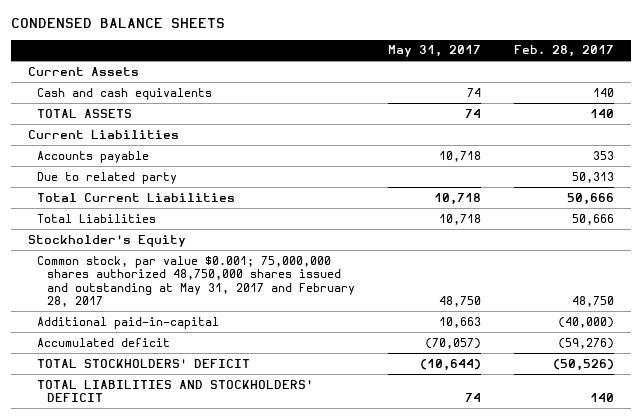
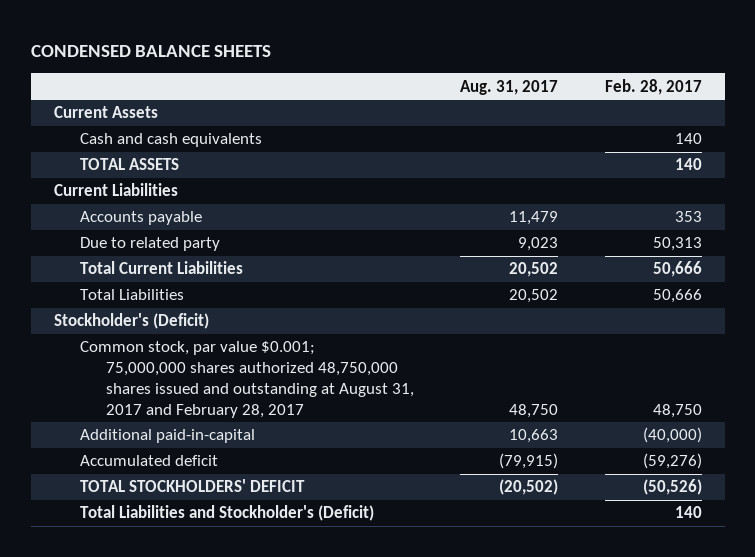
[387,45,481,58] May 31, 2017 -> none
none -> [460,79,559,95] Aug. 31, 2017
[27,234,186,247] Stockholder's Equity -> [53,313,209,330] Stockholder's (Deficit)
[37,255,355,308] Common stock, par value $0.001; 75,000,000 shares authorized 48,750,000 shares issued and outstanding at May 31, 2017 and February 28, 2017 -> [79,341,415,418] Common stock, par value $0.001; 75,000,000 shares authorized 48,750,000 shares issued and outstanding at August 31, 2017 and February 28, 2017
[37,379,314,403] TOTAL LIABILITIES AND STOCKHOLDERS' DEFICIT -> [79,505,374,522] Total Liabilities and Stockholder's (Deficit)

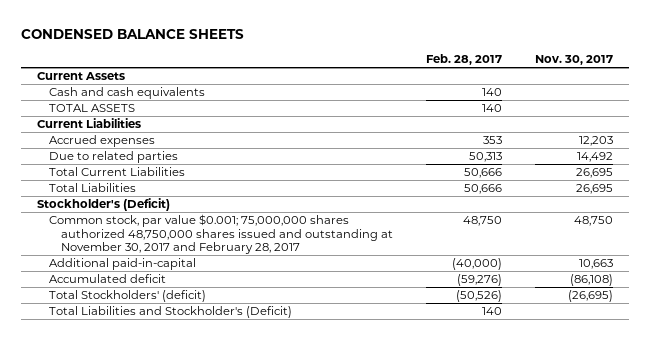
[460,79,559,95] Aug. 31, 2017 -> none
none -> [534,54,613,65] Nov. 30, 2017
[79,211,202,226] Accounts payable -> [49,135,156,148] Accrued expenses
[79,237,220,252] Due to related party -> [49,151,179,164] Due to related parties
[79,341,415,418] Common stock, par value $0.001; 75,000,000 shares authorized 48,750,000 shares issued and outstanding at August 31, 2017 and February 28, 2017 -> [49,214,394,255] Common stock, par value $0.001; 75,000,000 shares authorized 48,750,000 shares issued and outstanding at November 30, 2017 and February 28, 2017
[79,479,305,493] TOTAL STOCKHOLDERS' DEFICIT -> [49,290,207,303] Total Stockholders' (deficit)

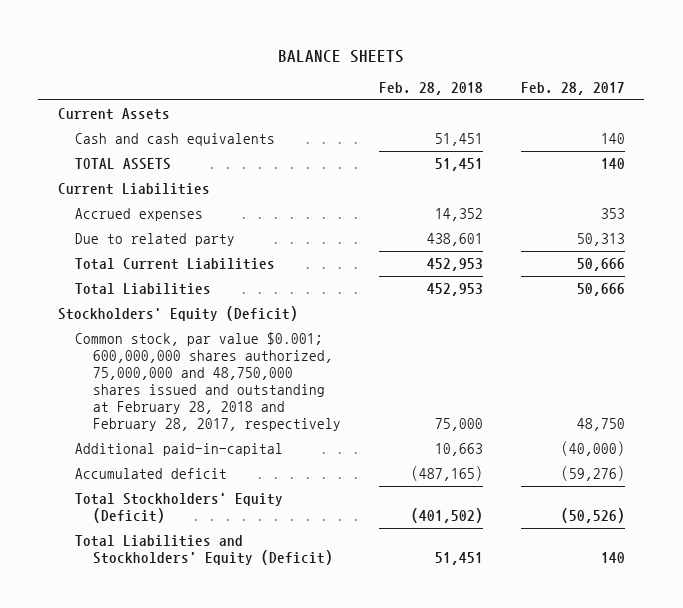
[20,28,244,39] CONDENSED BALANCE SHEETS -> [278,49,405,63] BALANCE SHEETS
[534,54,613,65] Nov. 30, 2017 -> none
none -> [378,81,483,95] Feb. 28, 2018
[49,151,179,164] Due to related parties -> [75,232,236,246] Due to related party
[37,198,171,212] Stockholder's (Deficit) -> [57,305,298,321] Stockholders' Equity (Deficit)
[49,214,394,255] Common stock, par value $0.001; 75,000,000 shares authorized 48,750,000 shares issued and outstanding at November 30, 2017 and February 28, 2017 -> [75,331,341,431] Common stock, par value $0.001; 600,000,000 shares authorized, 75,000,000 and 48,750,000 shares issued and outstanding at February 28, 2018 and February 28, 2017, respectively
[49,290,207,303] Total Stockholders' (deficit) -> [75,492,284,523] Total Stockholders' Equity (Deficit)
[49,306,293,319] Total Liabilities and Stockholder's (Deficit) -> [75,534,333,565] Total Liabilities and Stockholders' Equity (Deficit)

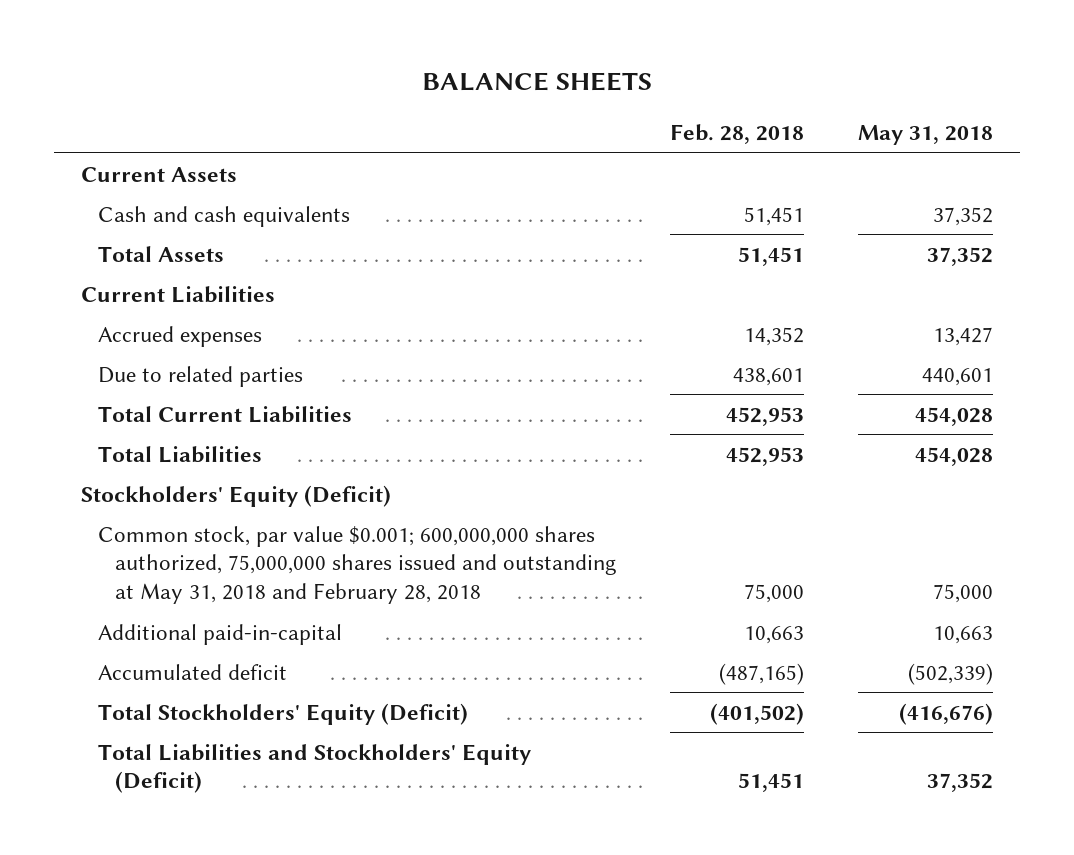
[521,81,626,95] Feb. 28, 2017 -> none
none -> [858,125,994,146] May 31, 2018
[75,157,172,170] TOTAL ASSETS -> [98,245,225,262] Total Assets
[75,232,236,246] Due to related party -> [98,365,304,387] Due to related parties
[75,331,341,431] Common stock, par value $0.001; 600,000,000 shares authorized, 75,000,000 and 48,750,000 shares issued and outstanding at February 28, 2018 and February 28, 2017, respectively -> [98,525,617,605] Common stock, par value $0.001; 600,000,000 shares authorized, 75,000,000 shares issued and outstanding at May 31, 2018 and February 28, 2018

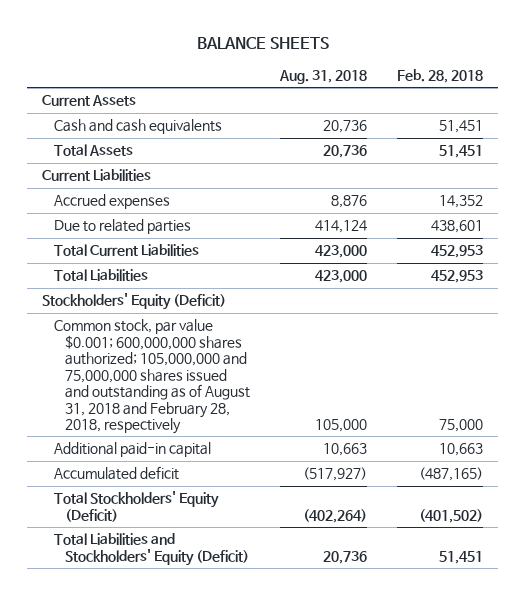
[858,125,994,146] May 31, 2018 -> none
none -> [278,69,367,84] Aug. 31, 2018
[98,525,617,605] Common stock, par value $0.001; 600,000,000 shares authorized, 75,000,000 shares issued and outstanding at May 31, 2018 and February 28, 2018 -> [53,319,250,435] Common stock, par value $0.001; 600,000,000 shares authorized; 105,000,000 and 75,000,000 shares issued and outstanding as of August 31, 2018 and February 28, 2018, respectively
[98,623,343,645] Additional paid-in-capital -> [53,442,211,458] Additional paid-in capital

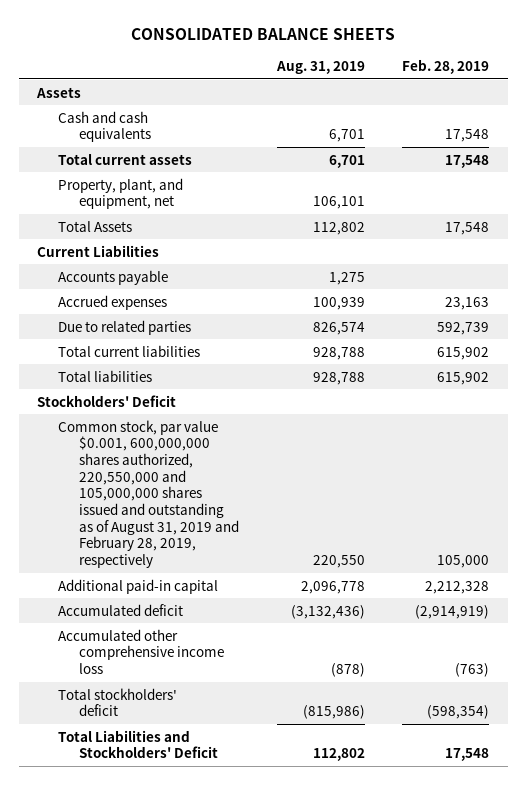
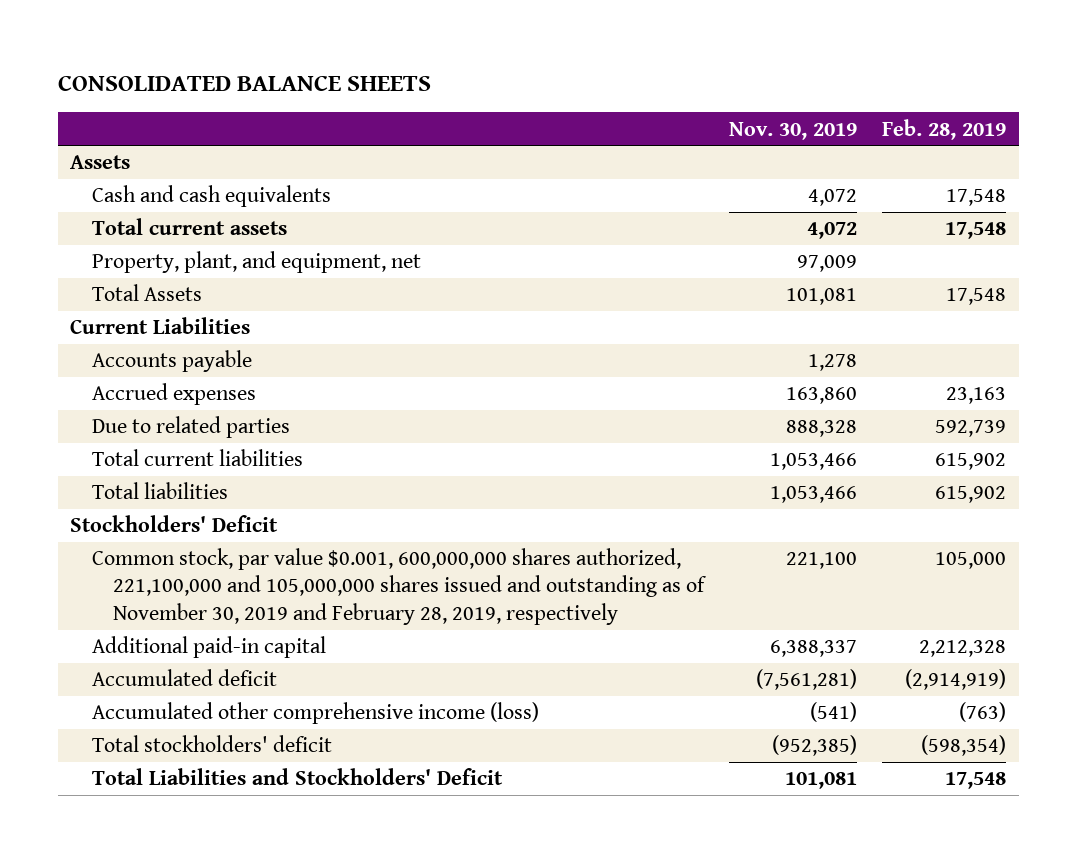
[275,61,365,75] Aug. 31, 2019 -> none
none -> [729,121,858,140] Nov. 30, 2019
[58,419,240,568] Common stock, par value $0.001, 600,000,000 shares authorized, 220,550,000 and 105,000,000 shares issued and outstanding as of August 31, 2019 and February 28, 2019, respectively -> [91,548,708,625] Common stock, par value $0.001, 600,000,000 shares authorized, 221,100,000 and 105,000,000 shares issued and outstanding as of November 30, 2019 and February 28, 2019, respectively
[58,628,225,674] Accumulated other comprehensive income loss -> [91,702,539,725] Accumulated other comprehensive income (loss)

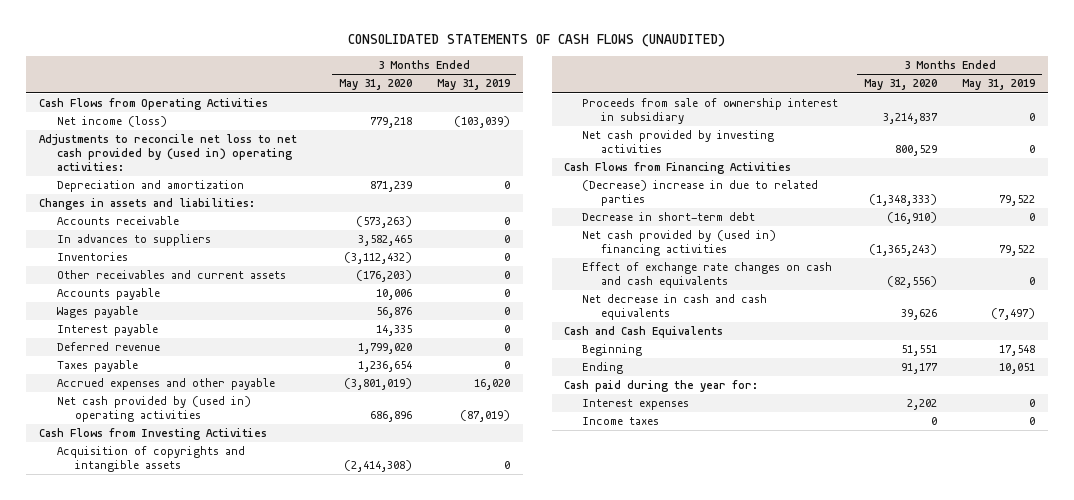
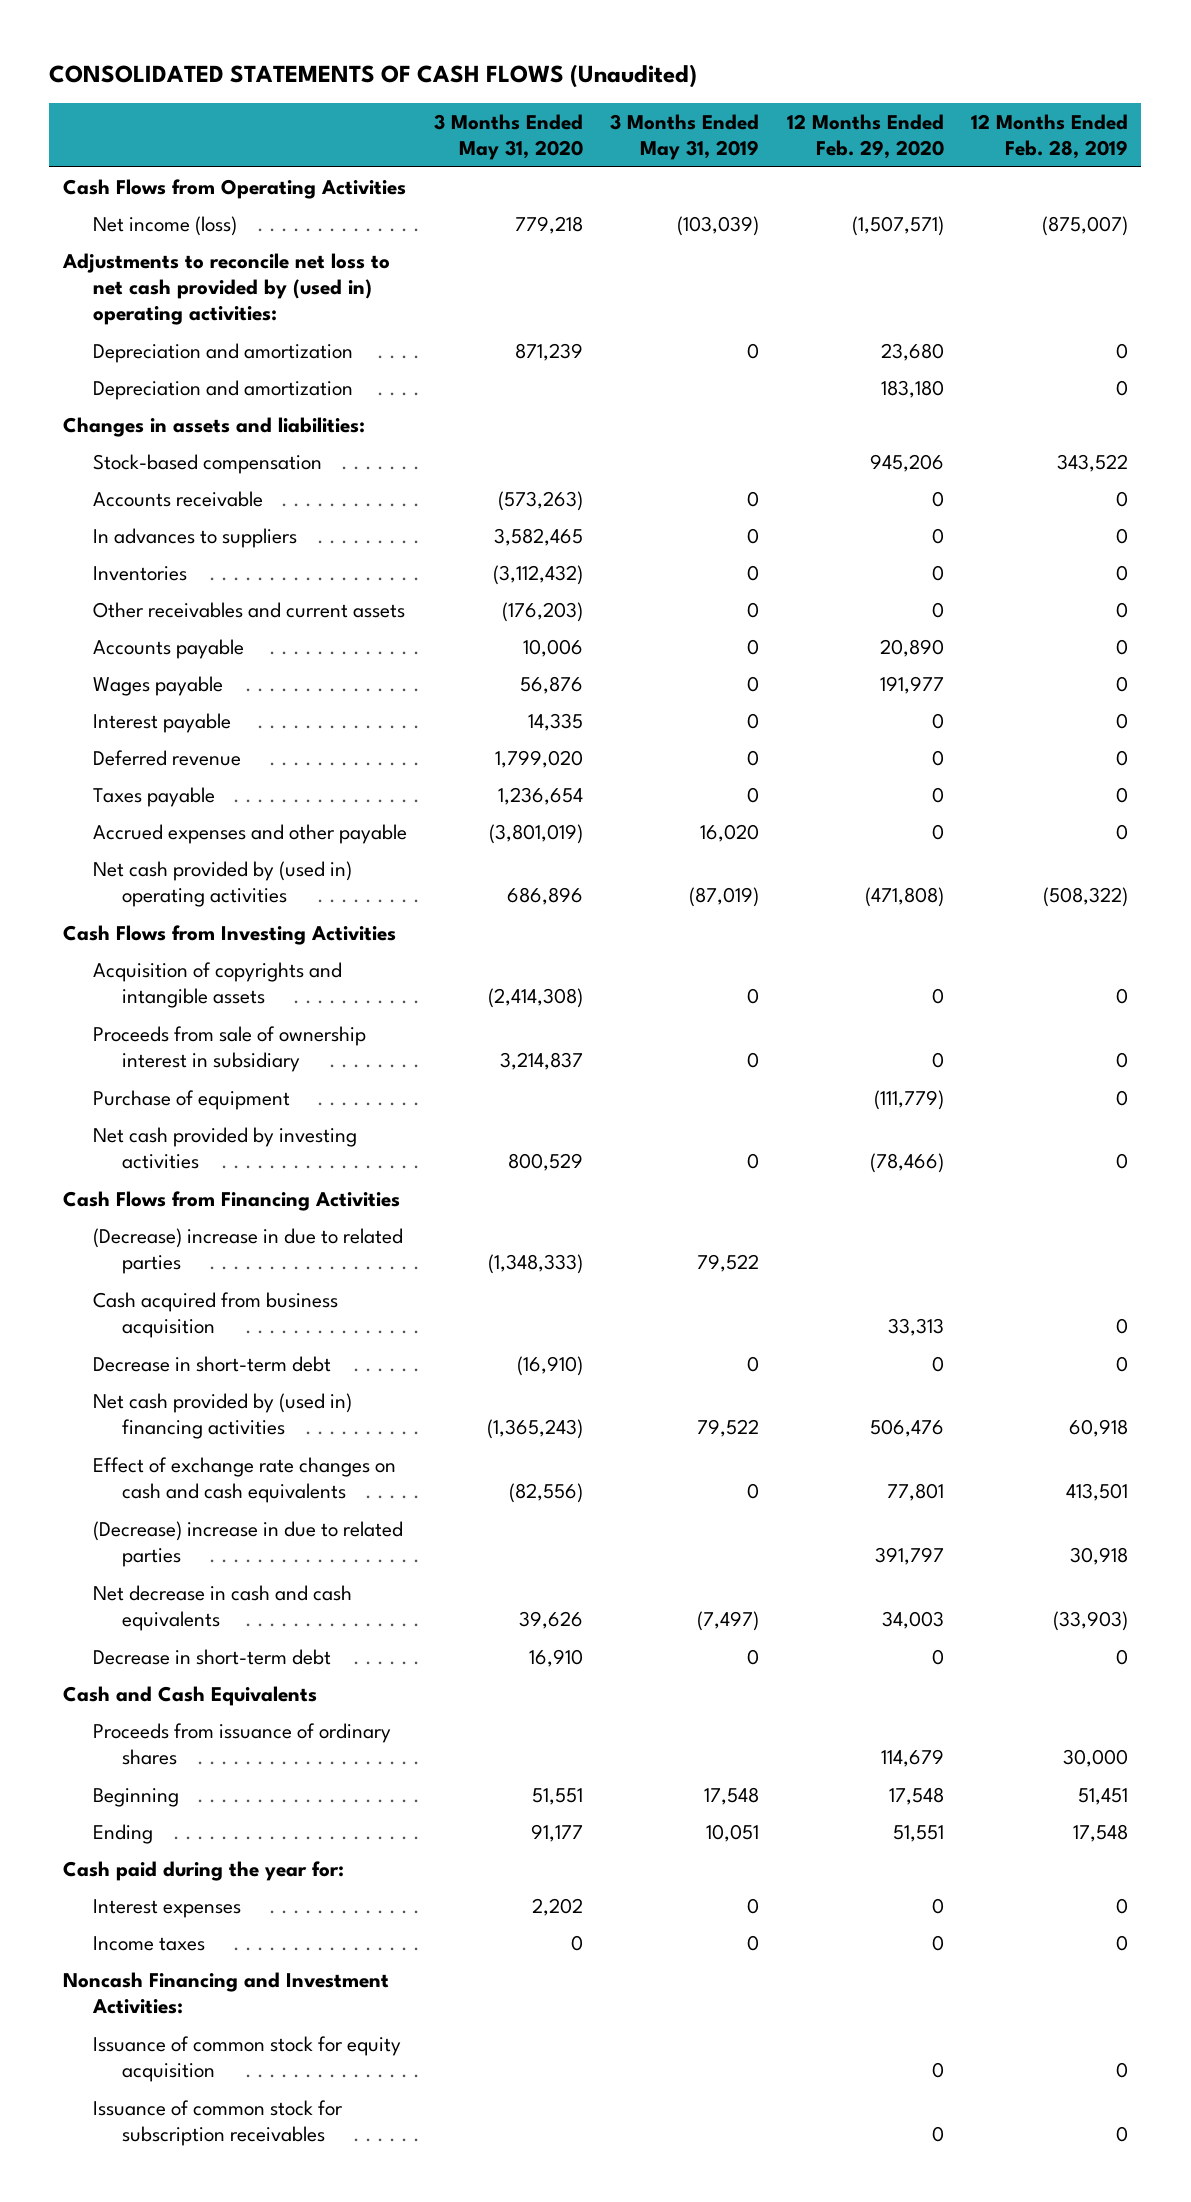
[348,34,726,48] CONSOLIDATED STATEMENTS OF CASH FLOWS (UNAUDITED) -> [49,64,698,89] CONSOLIDATED STATEMENTS OF CASH FLOWS (Unaudited)
none -> [786,113,944,160] 12 Months Ended Feb. 29, 2020
none -> [970,113,1128,160] 12 Months Ended Feb. 28, 2019
none -> [92,379,353,400] Depreciation and amortization
none -> [92,453,322,474] Stock-based compensation
none -> [92,1089,290,1110] Purchase of equipment
none -> [92,1291,338,1338] Cash acquired from business acquisition
none -> [92,1520,403,1567] (Decrease) increase in due to related parties
none -> [92,1648,331,1665] Decrease in short-term debt
none -> [92,1722,391,1765] Proceeds from issuance of ordinary shares
none -> [63,1971,390,2014] Noncash Financing and Investment Activities:
none -> [92,2035,401,2082] Issuance of common stock for equity acquisition
none -> [92,2099,343,2146] Issuance of common stock for subscription receivables

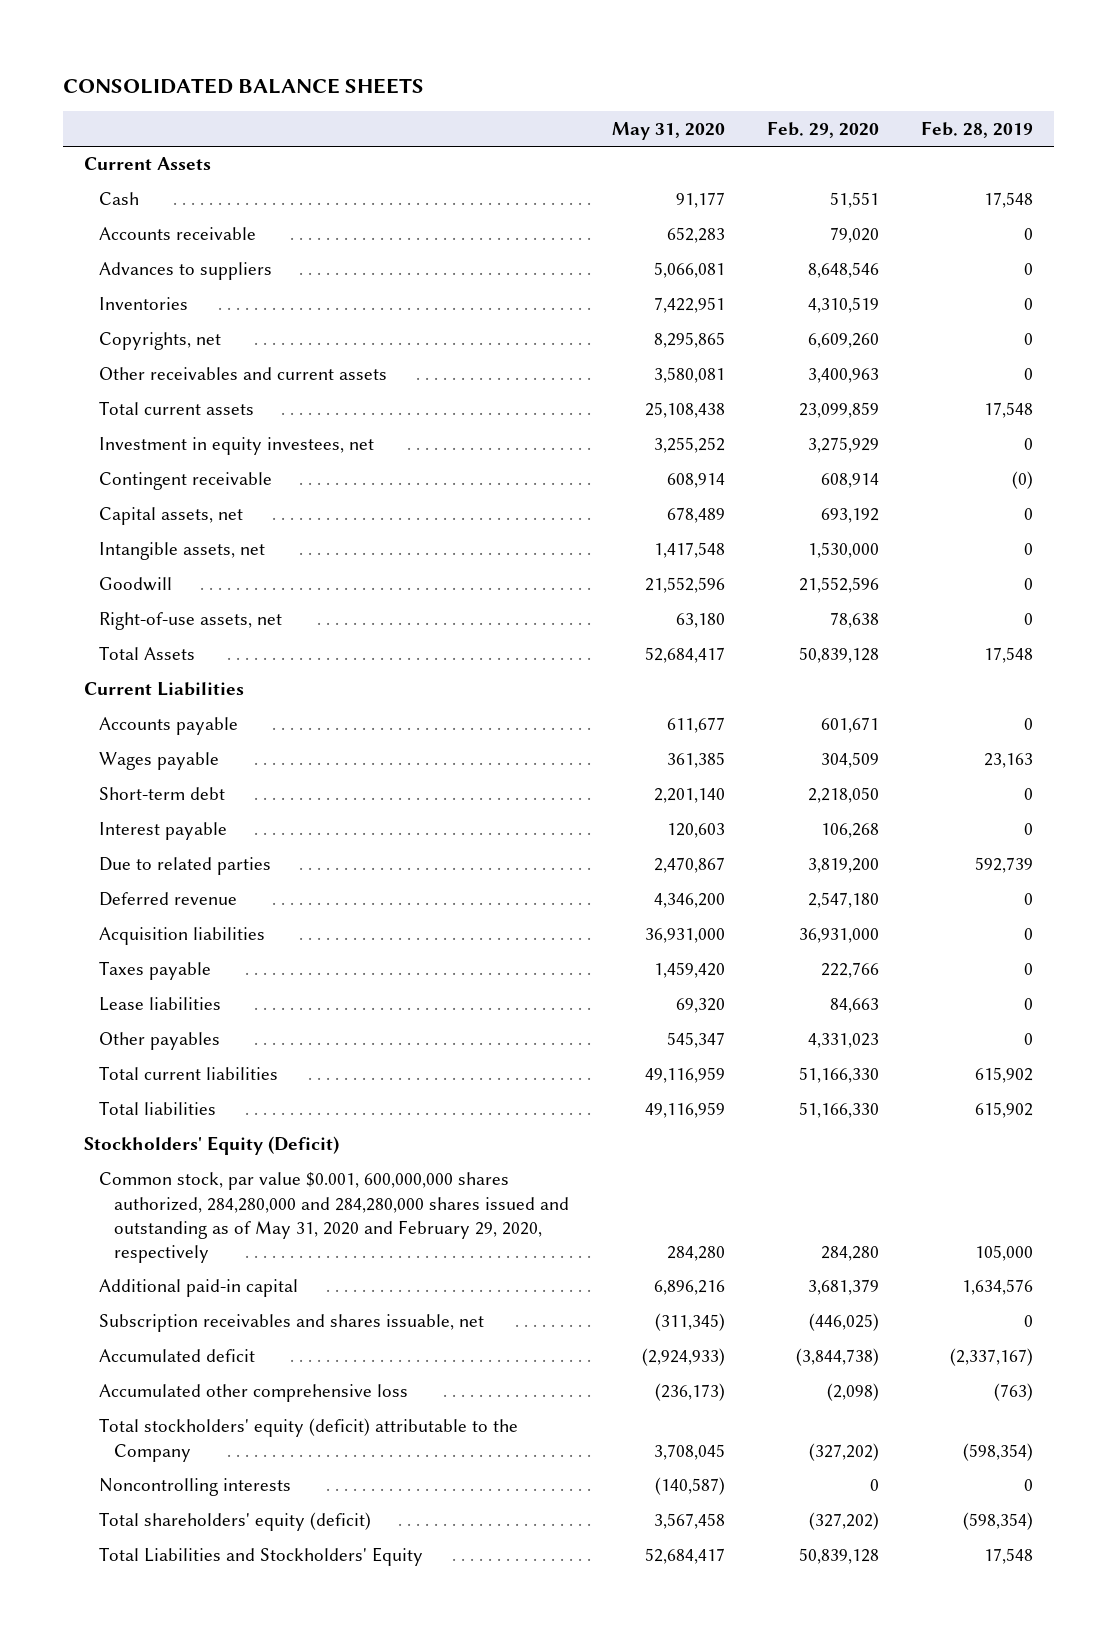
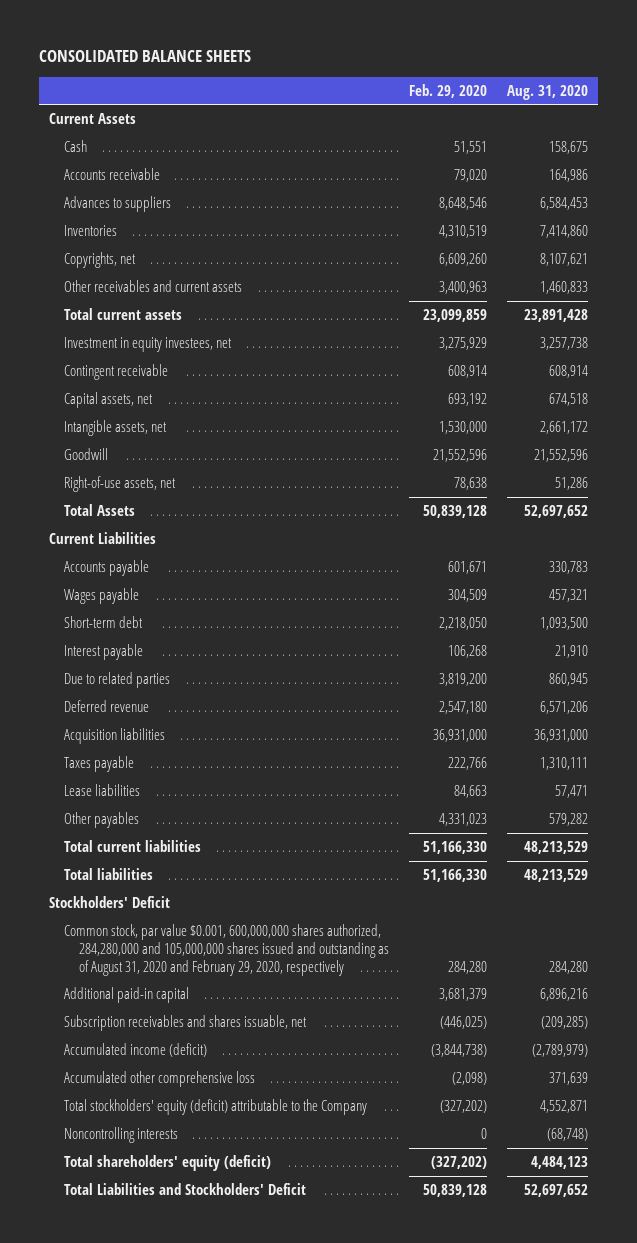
[611,121,725,140] May 31, 2020 -> none
[921,120,1034,138] Feb. 28, 2019 -> none
none -> [506,84,588,100] Aug. 31, 2020
[84,1136,340,1156] Stockholders' Equity (Deficit) -> [48,896,170,909] Stockholders' Deficit
[99,1172,570,1263] Common stock, par value $0.001, 600,000,000 shares authorized, 284,280,000 and 284,280,000 shares issued and outstanding as of May 31, 2020 and February 29, 2020, respectively -> [63,924,389,976] Common stock, par value $0.001, 600,000,000 shares authorized, 284,280,000 and 105,000,000 shares issued and outstanding as of August 31, 2020 and February 29, 2020, respectively
[99,1349,256,1363] Accumulated deficit -> [63,1043,207,1058] Accumulated income (deficit)
[99,1547,424,1567] Total Liabilities and Stockholders' Equity -> [63,1183,306,1196] Total Liabilities and Stockholders' Deficit

